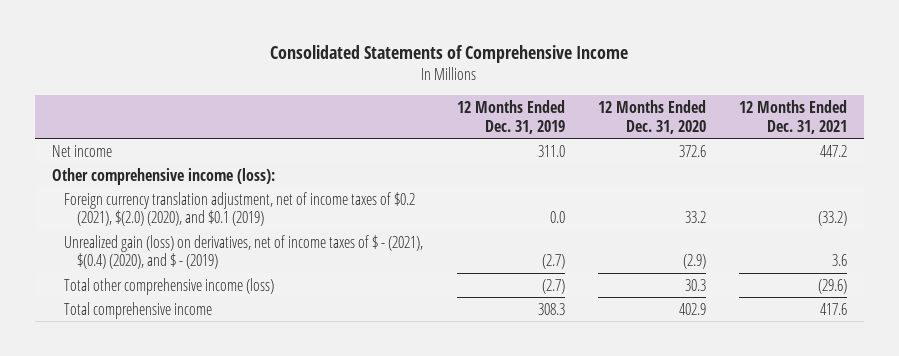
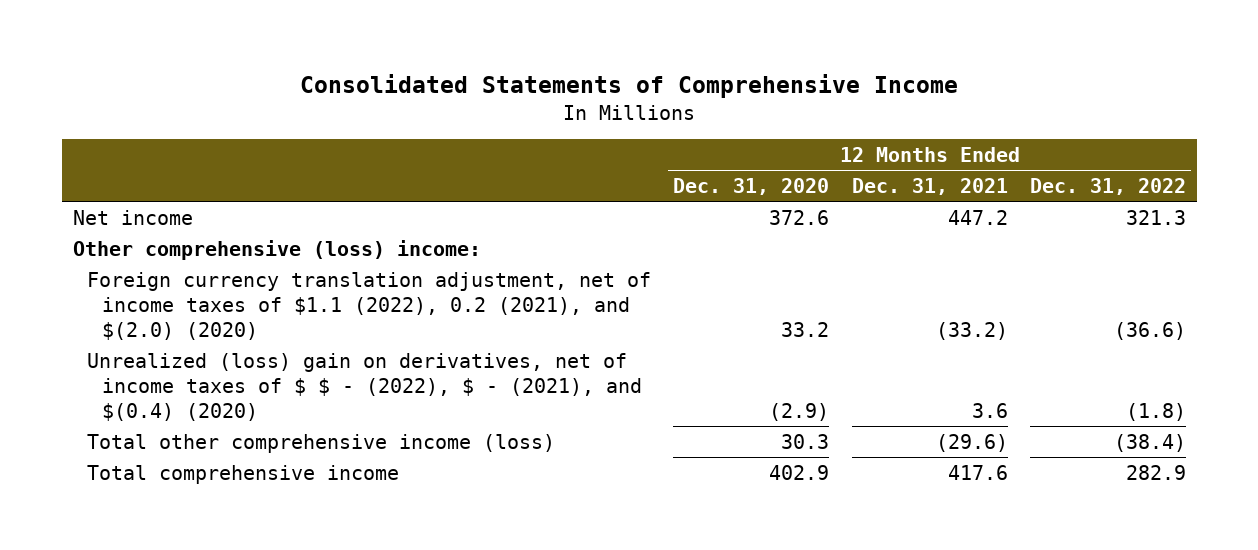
[456,100,565,134] 12 Months Ended Dec. 31, 2019 -> none
none -> [1029,177,1186,195] Dec. 31, 2022
[51,167,275,185] Other comprehensive income (loss): -> [72,239,481,260] Other comprehensive (loss) income:
[64,191,416,227] Foreign currency translation adjustment, net of income taxes of $0.2 (2021), $(2.0) (2020), and $0.1 (2019) -> [87,271,652,341] Foreign currency translation adjustment, net of income taxes of $1.1 (2022), 0.2 (2021), and $(2.0) (2020)
[64,234,424,270] Unrealized gain (loss) on derivatives, net of income taxes of $ - (2021), $(0.4) (2020), and $ - (2019) -> [87,352,642,422] Unrealized (loss) gain on derivatives, net of income taxes of $ $ - (2022), $ - (2021), and $(0.4) (2020)

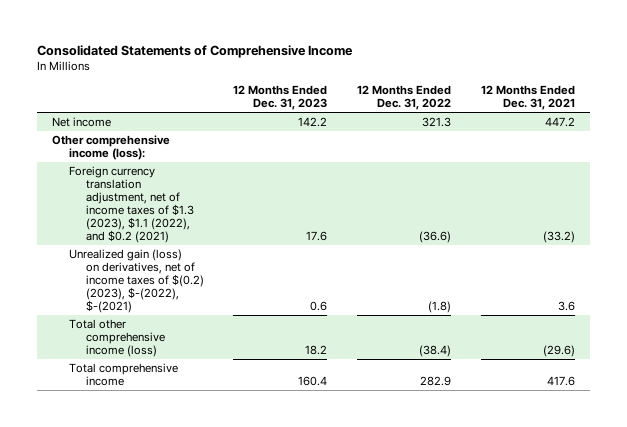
[673,177,830,195] Dec. 31, 2020 -> none
none -> [233,85,328,111] 12 Months Ended Dec. 31, 2023
[72,239,481,260] Other comprehensive (loss) income: -> [52,134,171,160] Other comprehensive income (loss):
[87,271,652,341] Foreign currency translation adjustment, net of income taxes of $1.1 (2022), 0.2 (2021), and $(2.0) (2020) -> [68,165,194,244] Foreign currency translation adjustment, net of income taxes of $1.3 (2023), $1.1 (2022), and $0.2 (2021)
[87,352,642,422] Unrealized (loss) gain on derivatives, net of income taxes of $ $ - (2022), $ - (2021), and $(0.4) (2020) -> [68,248,204,314] Unrealized gain (loss) on derivatives, net of income taxes of $(0.2) (2023), $-(2022), $-(2021)

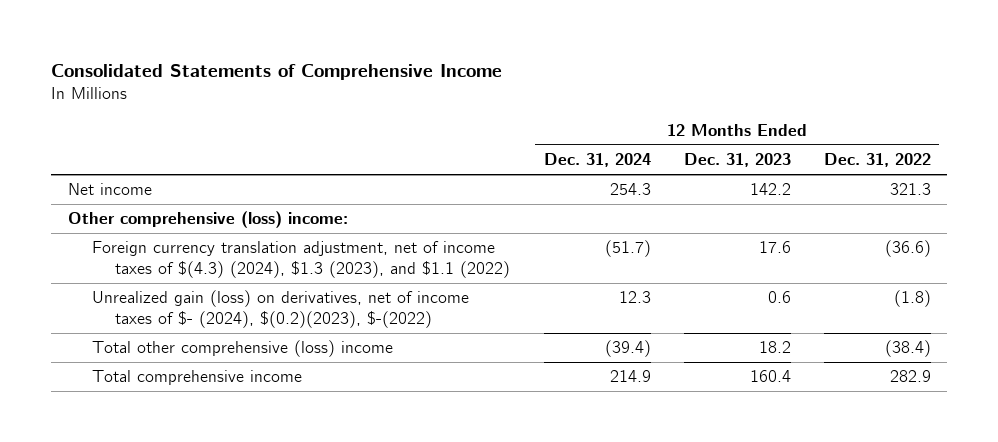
[481,85,576,111] 12 Months Ended Dec. 31, 2021 -> none
none -> [543,153,651,168] Dec. 31, 2024
[52,134,171,160] Other comprehensive income (loss): -> [67,211,348,229] Other comprehensive (loss) income:
[68,165,194,244] Foreign currency translation adjustment, net of income taxes of $1.3 (2023), $1.1 (2022), and $0.2 (2021) -> [91,241,511,279] Foreign currency translation adjustment, net of income taxes of $(4.3) (2024), $1.3 (2023), and $1.1 (2022)
[68,248,204,314] Unrealized gain (loss) on derivatives, net of income taxes of $(0.2) (2023), $-(2022), $-(2021) -> [91,290,469,329] Unrealized gain (loss) on derivatives, net of income taxes of $- (2024), $(0.2)(2023), $-(2022)
[68,318,165,358] Total other comprehensive income (loss) -> [91,340,393,358] Total other comprehensive (loss) income

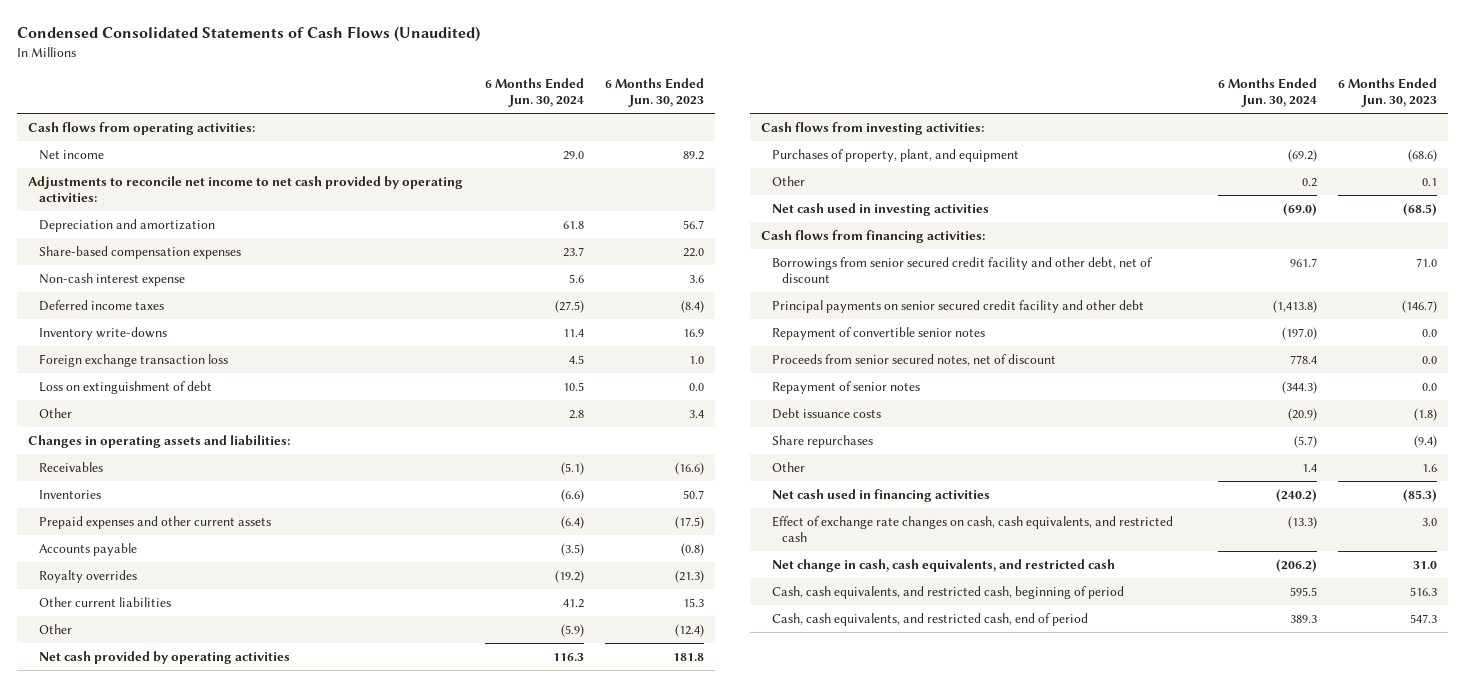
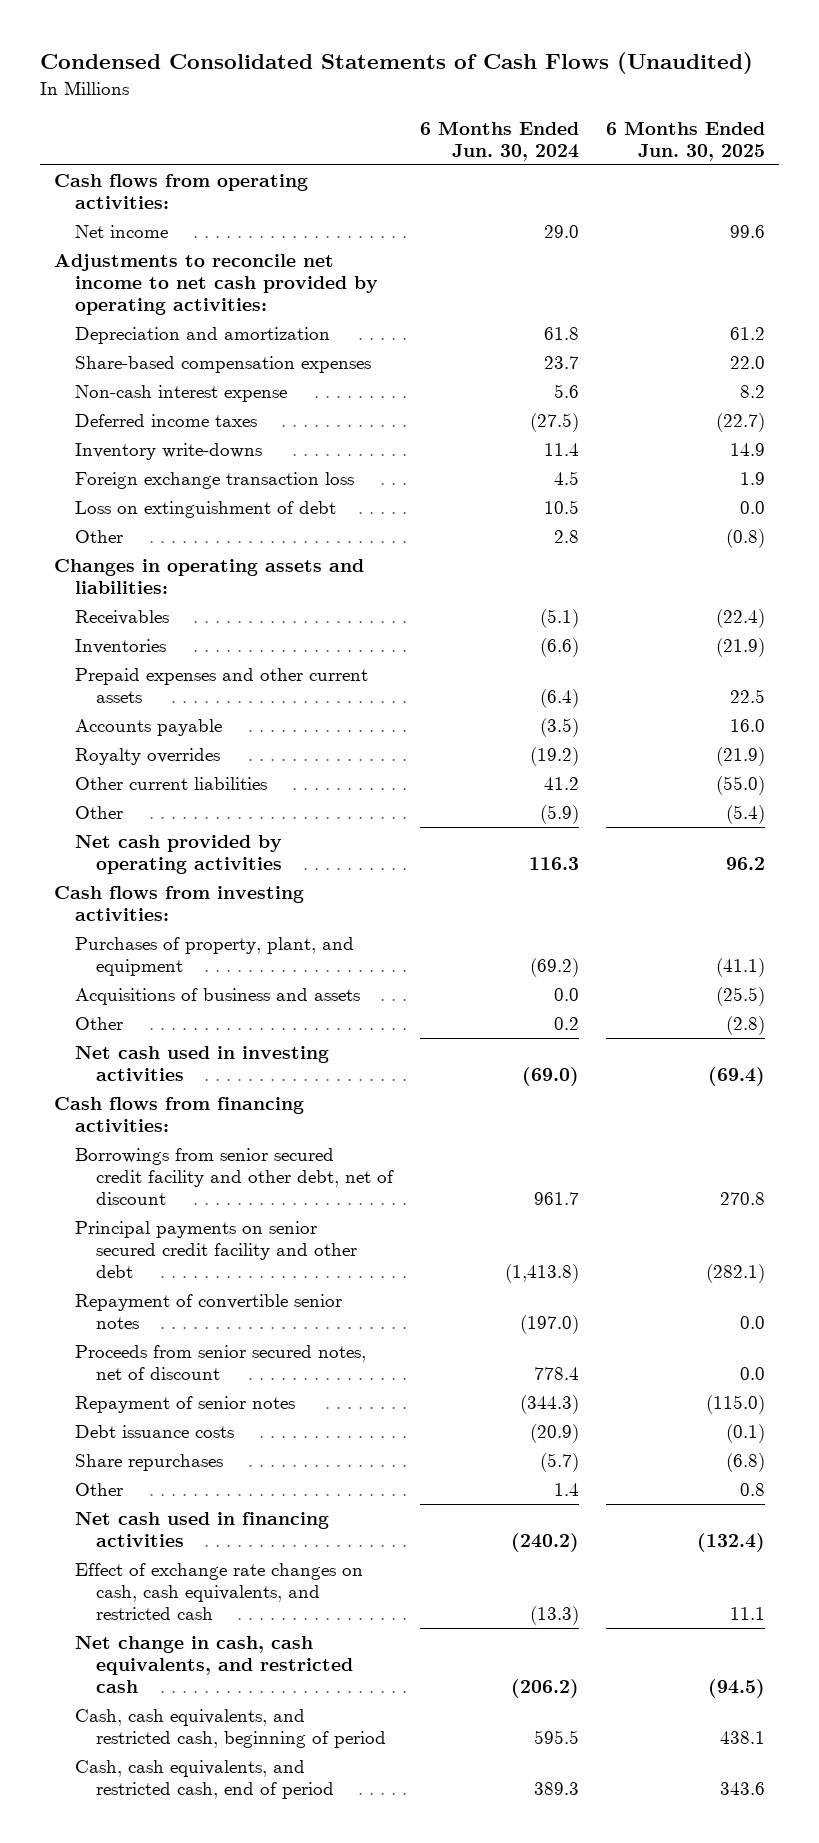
[605,78,705,108] 6 Months Ended Jun. 30, 2023 -> none
none -> [606,120,766,161] 6 Months Ended Jun. 30, 2025
none -> [74,988,360,1006] Acquisitions of business and assets

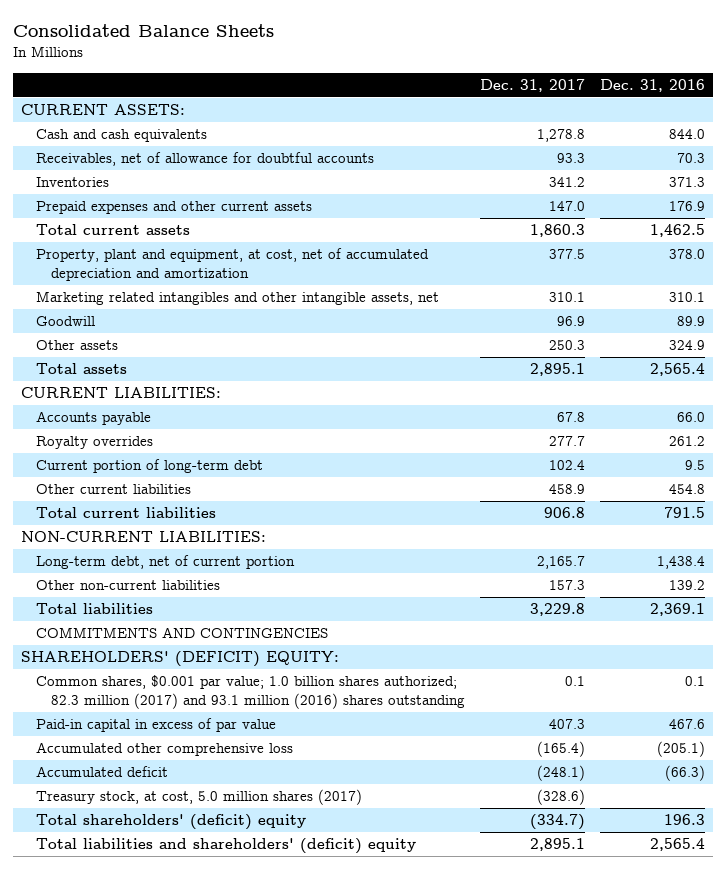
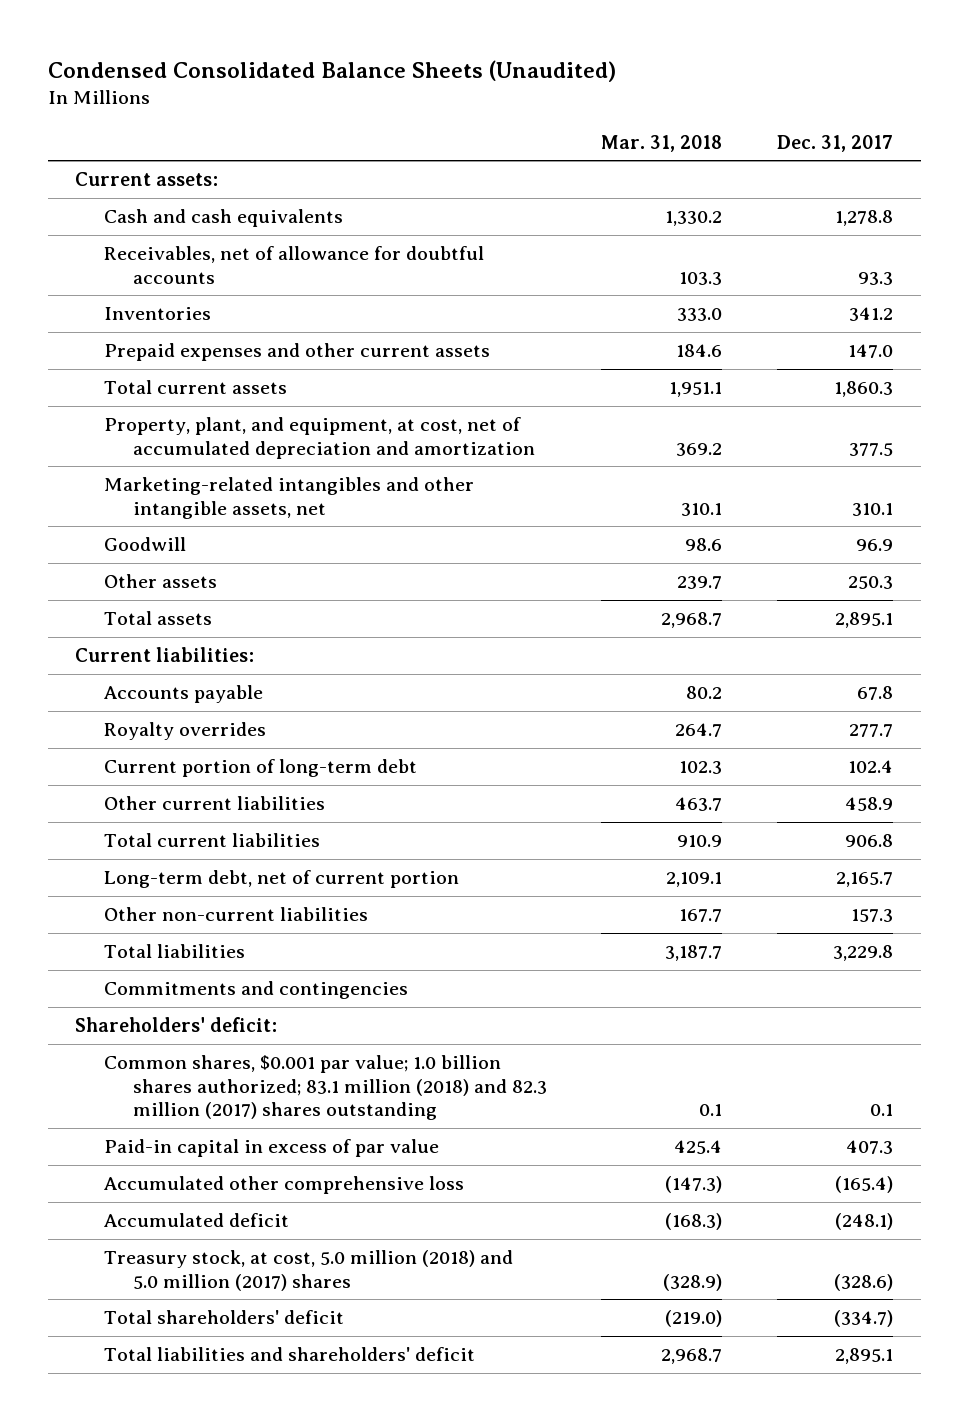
[13,23,275,37] Consolidated Balance Sheets -> [47,59,616,82] Condensed Consolidated Balance Sheets (Unaudited)
[600,78,706,92] Dec. 31, 2016 -> none
none -> [601,134,723,152] Mar. 31, 2018
[20,104,185,116] CURRENT ASSETS: -> [74,172,218,187] Current assets:
[35,248,429,282] Property, plant and equipment, at cost, net of accumulated depreciation and amortization -> [103,417,535,459] Property, plant, and equipment, at cost, net of accumulated depreciation and amortization
[35,291,439,306] Marketing related intangibles and other intangible assets, net -> [103,477,474,519] Marketing-related intangibles and other intangible assets, net
[20,387,221,399] CURRENT LIABILITIES: -> [74,647,254,663] Current liabilities:
[20,531,266,543] NON-CURRENT LIABILITIES: -> none
[35,627,328,639] COMMITMENTS AND CONTINGENCIES -> [103,981,408,1000] Commitments and contingencies
[20,651,339,668] SHAREHOLDERS' (DEFICIT) EQUITY: -> [74,1017,277,1033] Shareholders' deficit:
[35,675,465,710] Common shares, $0.001 par value; 1.0 billion shares authorized; 82.3 million (2017) and 93.1 million (2016) shares outstanding -> [103,1055,547,1121] Common shares, $0.001 par value; 1.0 billion shares authorized; 83.1 million (2018) and 82.3 million (2017) shares outstanding
[35,789,362,806] Treasury stock, at cost, 5.0 million shares (2017) -> [103,1250,513,1291] Treasury stock, at cost, 5.0 million (2018) and 5.0 million (2017) shares
[35,814,306,831] Total shareholders' (deficit) equity -> [103,1310,344,1325] Total shareholders' deficit
[35,838,416,855] Total liabilities and shareholders' (deficit) equity -> [103,1347,475,1362] Total liabilities and shareholders' deficit

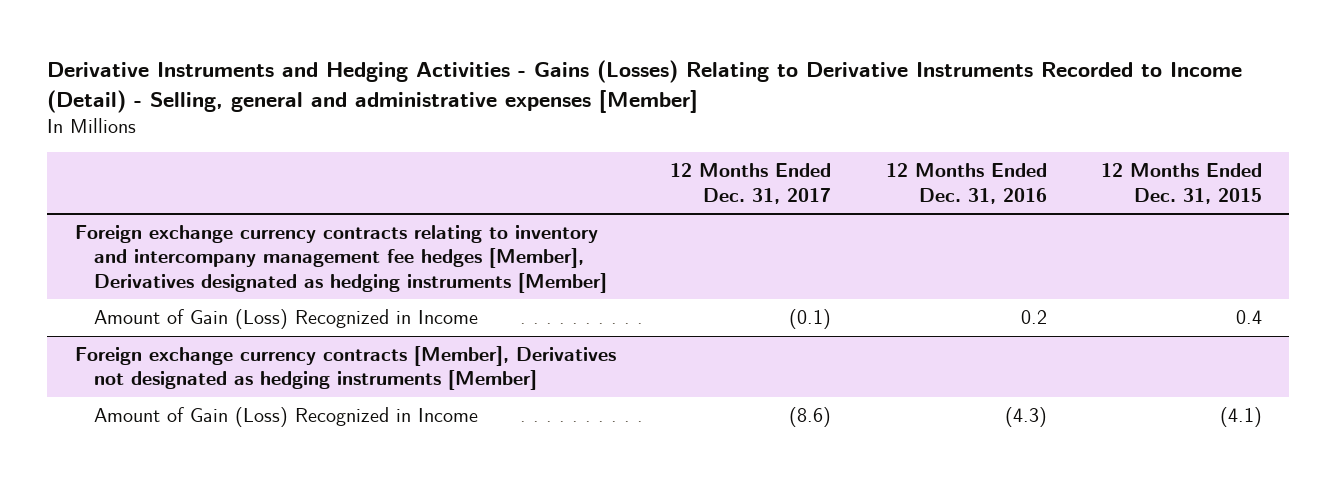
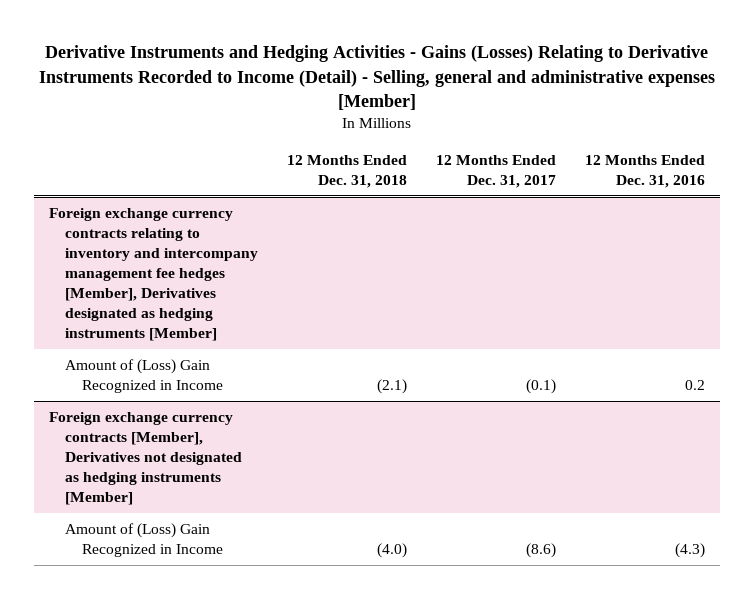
[1101,163,1263,204] 12 Months Ended Dec. 31, 2015 -> none
none -> [287,154,408,188] 12 Months Ended Dec. 31, 2018
[94,309,479,330] Amount of Gain (Loss) Recognized in Income -> [65,358,224,394] Amount of (Loss) Gain Recognized in Income
[94,407,479,428] Amount of Gain (Loss) Recognized in Income -> [65,522,224,558] Amount of (Loss) Gain Recognized in Income

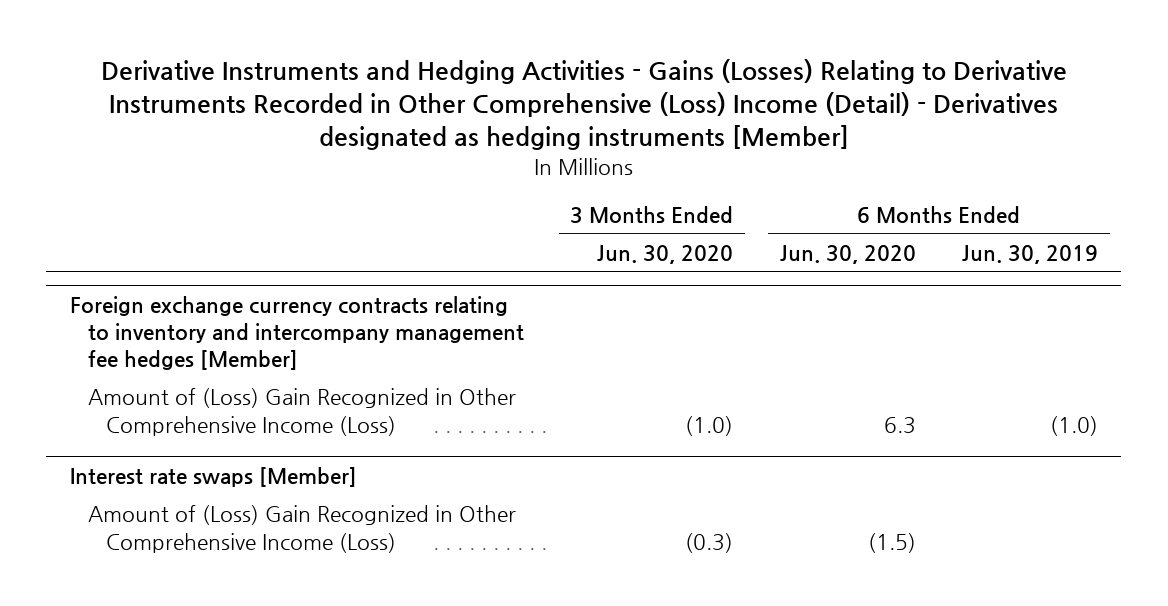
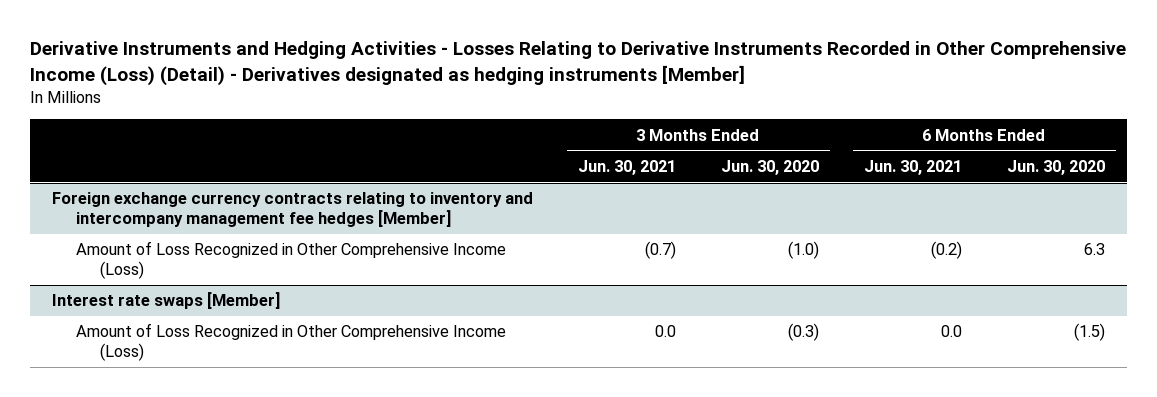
[100,59,1067,151] Derivative Instruments and Hedging Activities - Gains (Losses) Relating to Derivative Instruments Recorded in Other Comprehensive (Loss) Income (Detail) - Derivatives designated as hedging instruments [Member] -> [29,41,1126,86] Derivative Instruments and Hedging Activities - Losses Relating to Derivative Instruments Recorded in Other Comprehensive Income (Loss) (Detail) - Derivatives designated as hedging instruments [Member]
[962,244,1099,264] Jun. 30, 2019 -> none
none -> [578,160,677,176] Jun. 30, 2021
none -> [863,160,962,176] Jun. 30, 2021
[87,388,516,436] Amount of (Loss) Gain Recognized in Other Comprehensive Income (Loss) -> [75,241,506,280] Amount of Loss Recognized in Other Comprehensive Income (Loss)
[87,505,516,553] Amount of (Loss) Gain Recognized in Other Comprehensive Income (Loss) -> [75,323,506,362] Amount of Loss Recognized in Other Comprehensive Income (Loss)

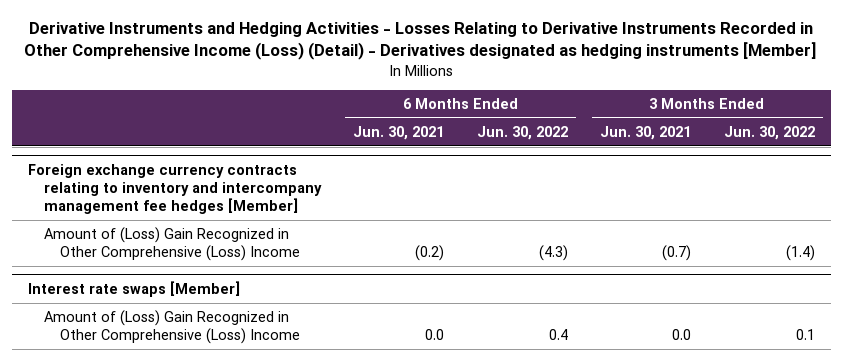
[720,160,819,176] Jun. 30, 2020 -> none
[1006,160,1105,176] Jun. 30, 2020 -> none
none -> [476,125,568,140] Jun. 30, 2022
none -> [723,125,815,140] Jun. 30, 2022
[75,241,506,280] Amount of Loss Recognized in Other Comprehensive Income (Loss) -> [43,227,300,261] Amount of (Loss) Gain Recognized in Other Comprehensive (Loss) Income
[75,323,506,362] Amount of Loss Recognized in Other Comprehensive Income (Loss) -> [43,310,300,344] Amount of (Loss) Gain Recognized in Other Comprehensive (Loss) Income

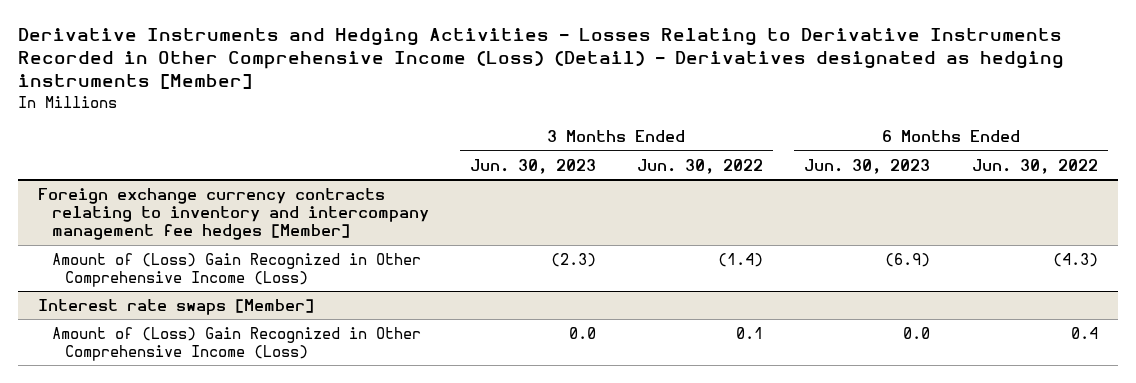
[353,125,445,140] Jun. 30, 2021 -> none
[600,125,692,140] Jun. 30, 2021 -> none
none -> [469,158,596,174] Jun. 30, 2023
none -> [804,158,931,174] Jun. 30, 2023
[43,227,300,261] Amount of (Loss) Gain Recognized in Other Comprehensive (Loss) Income -> [51,252,421,287] Amount of (Loss) Gain Recognized in Other Comprehensive Income (Loss)
[43,310,300,344] Amount of (Loss) Gain Recognized in Other Comprehensive (Loss) Income -> [51,326,421,361] Amount of (Loss) Gain Recognized in Other Comprehensive Income (Loss)

